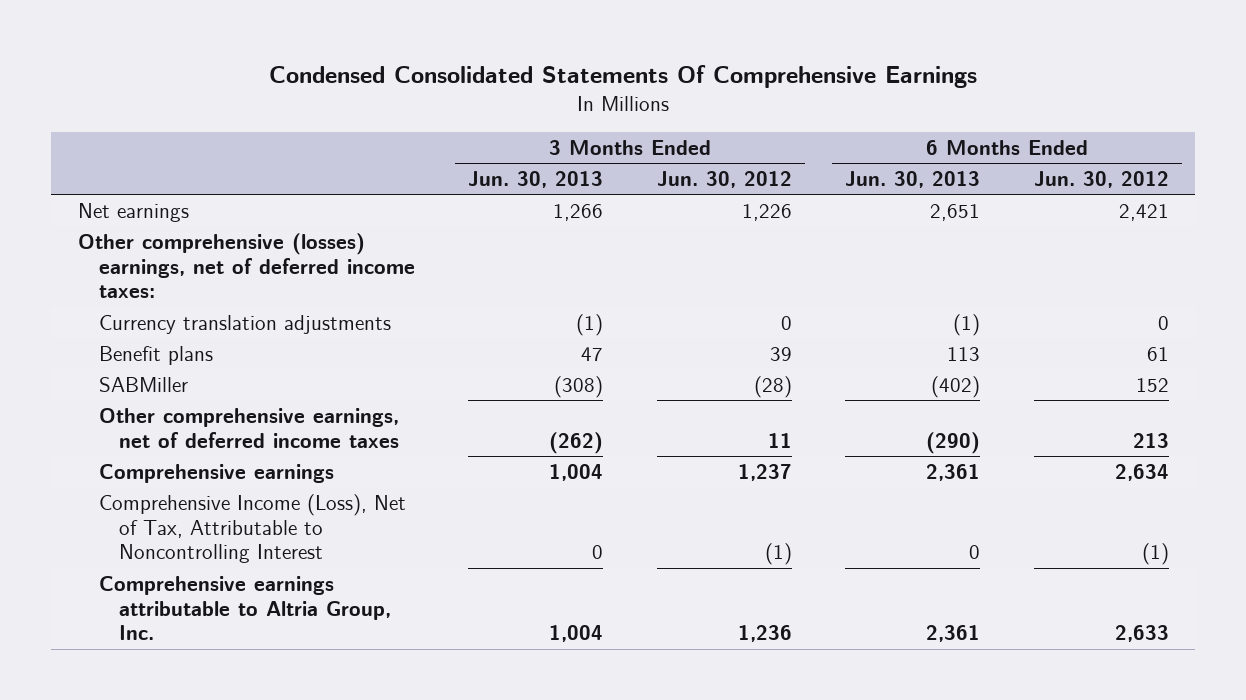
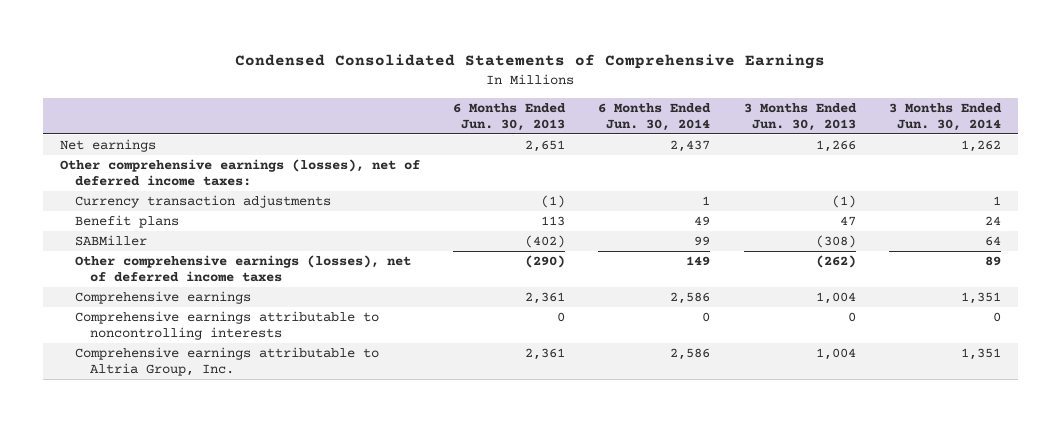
[269,65,978,89] Condensed Consolidated Statements Of Comprehensive Earnings -> [235,53,826,69] Condensed Consolidated Statements of Comprehensive Earnings
[656,170,792,188] Jun. 30, 2012 -> none
[1033,170,1169,188] Jun. 30, 2012 -> none
none -> [598,102,712,131] 6 Months Ended Jun. 30, 2014
none -> [888,102,1002,131] 3 Months Ended Jun. 30, 2014
[77,232,415,299] Other comprehensive (losses) earnings, net of deferred income taxes: -> [59,158,420,187] Other comprehensive earnings (losses), net of deferred income taxes:
[98,314,391,334] Currency translation adjustments -> [74,194,331,208] Currency transaction adjustments
[98,407,400,448] Other comprehensive earnings, net of deferred income taxes -> [74,254,411,283] Other comprehensive earnings (losses), net of deferred income taxes
[98,493,406,564] Comprehensive Income (Loss), Net of Tax, Attributable to Noncontrolling Interest -> [74,310,379,341] Comprehensive earnings attributable to noncontrolling interests

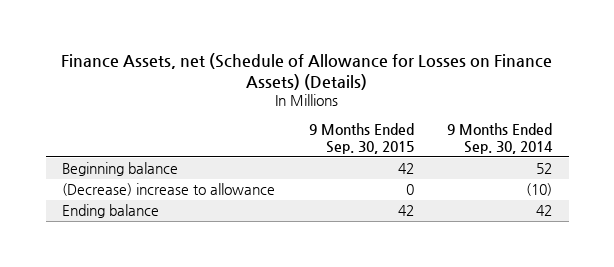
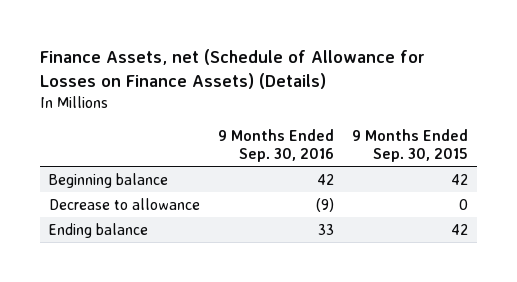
[446,123,553,155] 9 Months Ended Sep. 30, 2014 -> none
none -> [217,128,334,162] 9 Months Ended Sep. 30, 2016
[62,183,276,197] (Decrease) increase to allowance -> [48,197,200,210] Decrease to allowance

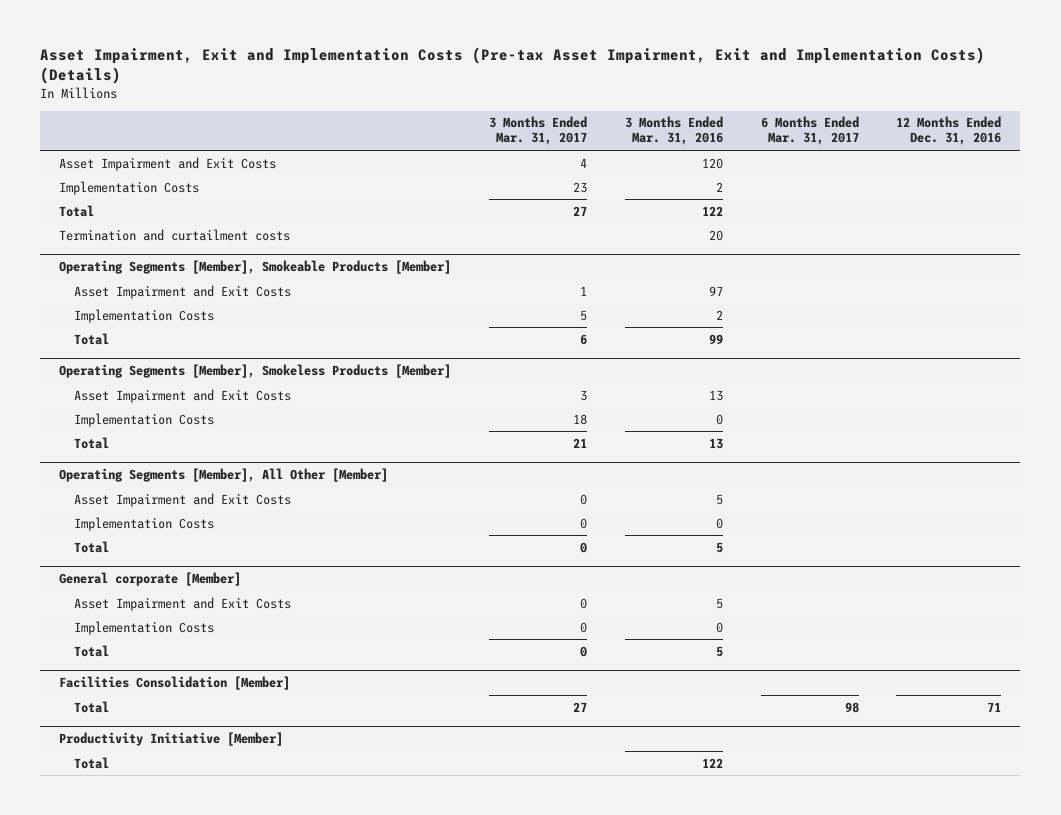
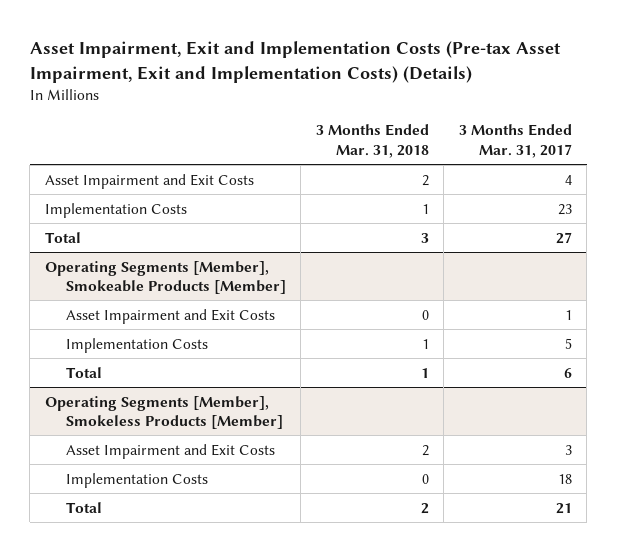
[624,116,723,146] 3 Months Ended Mar. 31, 2016 -> none
[760,116,859,146] 6 Months Ended Mar. 31, 2017 -> none
[896,116,1002,146] 12 Months Ended Dec. 31, 2016 -> none
none -> [315,124,429,158] 3 Months Ended Mar. 31, 2018
[59,228,291,241] Termination and curtailment costs -> none
[59,468,389,483] Operating Segments [Member], All Other [Member] -> none
[73,492,291,507] Asset Impairment and Exit Costs -> none
[73,516,214,531] Implementation Costs -> none
[73,540,109,553] Total -> none
[59,572,242,587] General corporate [Member] -> none
[73,596,291,611] Asset Impairment and Exit Costs -> none
[73,620,214,635] Implementation Costs -> none
[73,644,109,657] Total -> none
[59,676,291,691] Facilities Consolidation [Member] -> none
[73,700,109,713] Total -> none
[59,732,284,747] Productivity Initiative [Member] -> none
[73,756,109,769] Total -> none

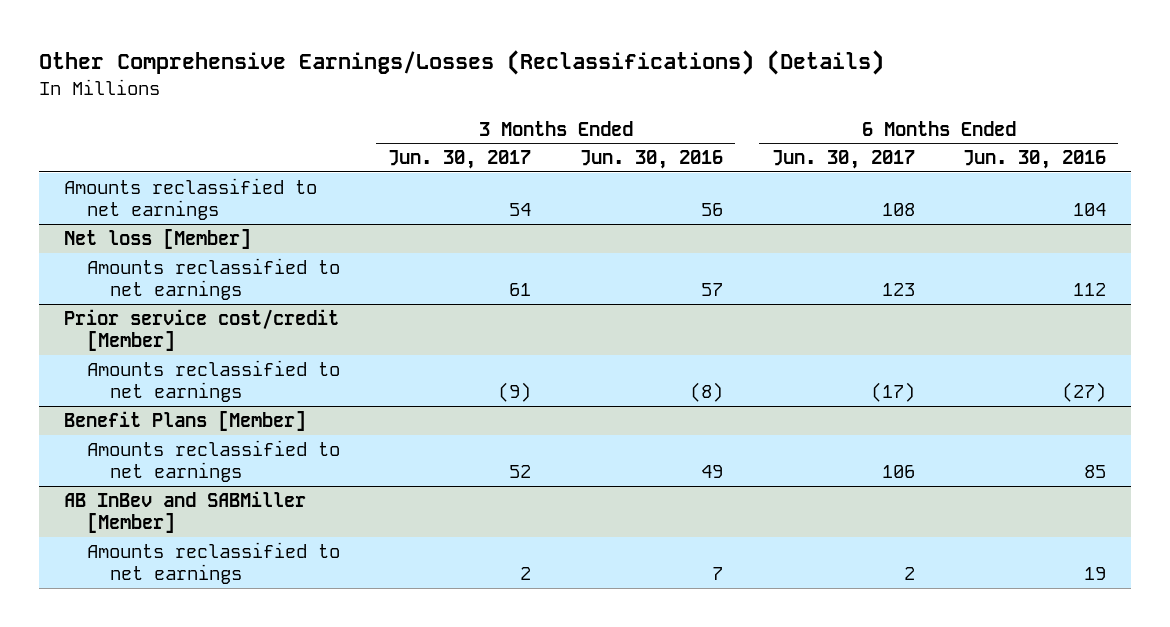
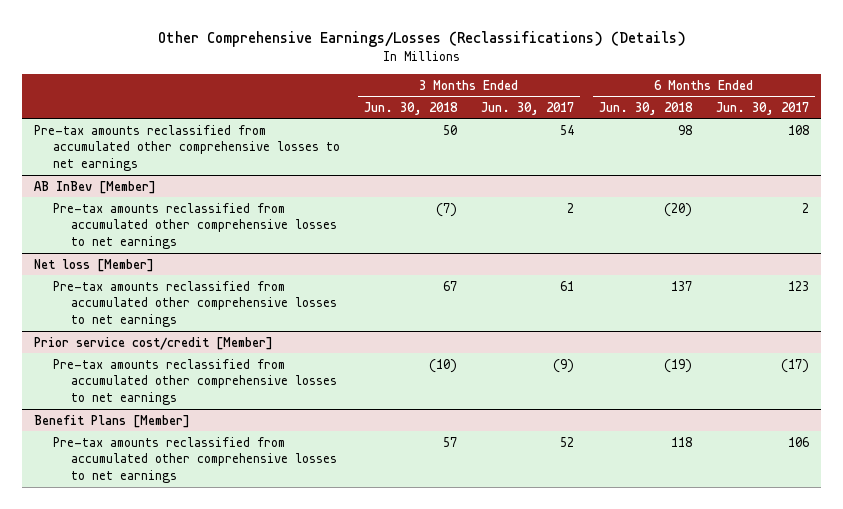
[579,150,723,170] Jun. 30, 2016 -> none
[963,150,1107,170] Jun. 30, 2016 -> none
none -> [363,101,458,115] Jun. 30, 2018
none -> [598,101,693,115] Jun. 30, 2018
[63,178,317,221] Amounts reclassified to net earnings -> [34,124,340,172] Pre-tax amounts reclassified from accumulated other comprehensive losses to net earnings
none -> [34,180,157,194] AB InBev [Member]
none -> [52,202,337,250] Pre-tax amounts reclassified from accumulated other comprehensive losses to net earnings
[86,258,340,301] Amounts reclassified to net earnings -> [52,280,337,328] Pre-tax amounts reclassified from accumulated other comprehensive losses to net earnings
[86,360,340,403] Amounts reclassified to net earnings -> [52,358,337,406] Pre-tax amounts reclassified from accumulated other comprehensive losses to net earnings
[63,491,306,534] AB InBev and SABMiller [Member] -> none
[86,542,340,585] Amounts reclassified to net earnings -> none
[86,440,340,483] Amounts reclassified to net earnings -> [52,436,337,484] Pre-tax amounts reclassified from accumulated other comprehensive losses to net earnings

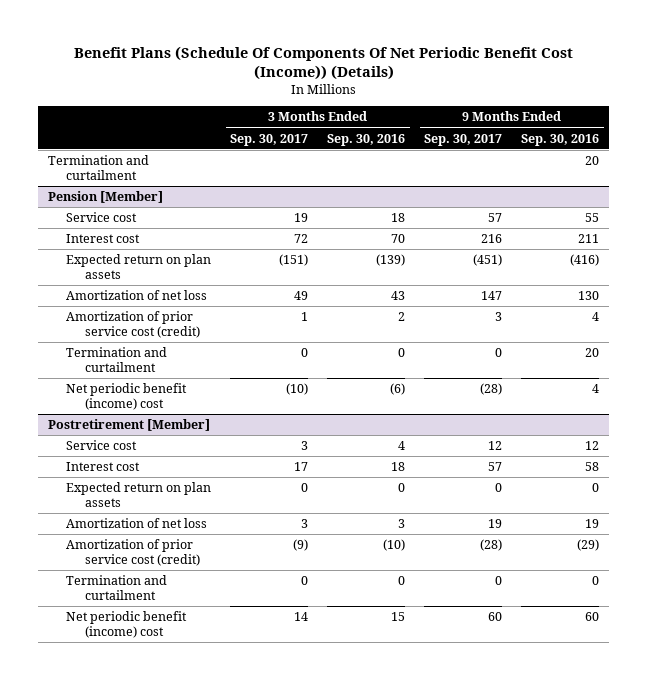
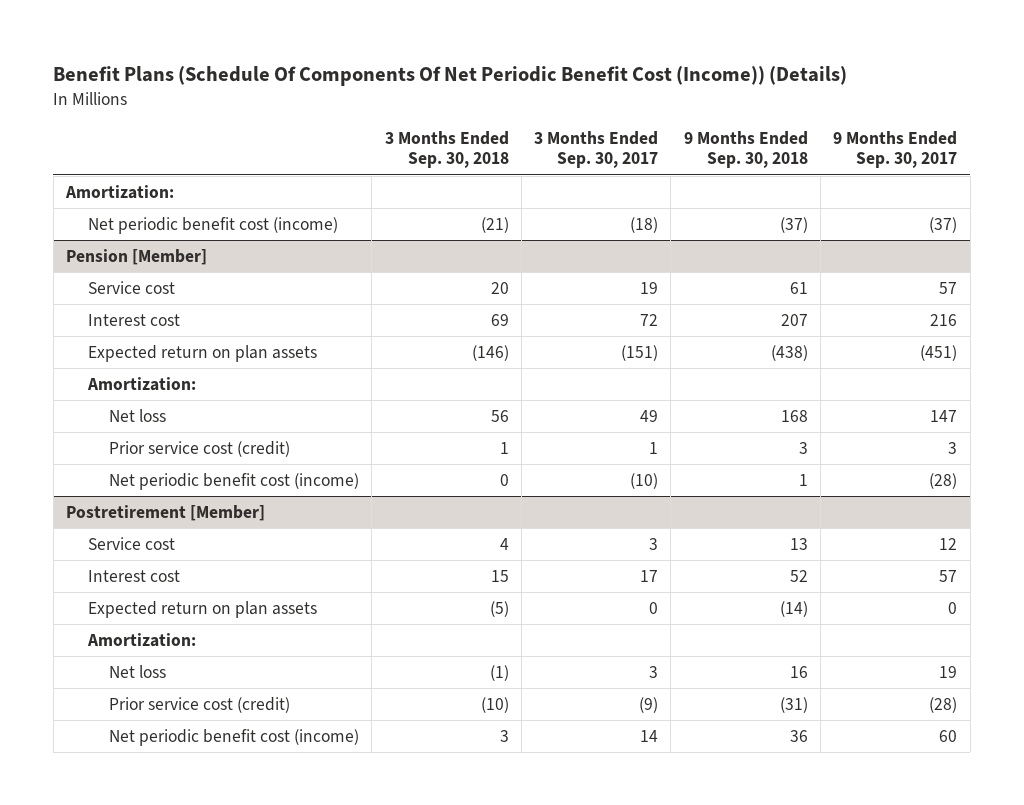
[327,133,406,146] Sep. 30, 2016 -> none
[521,133,600,146] Sep. 30, 2016 -> none
none -> [384,131,509,169] 3 Months Ended Sep. 30, 2018
none -> [683,131,808,169] 9 Months Ended Sep. 30, 2018
[47,155,149,180] Termination and curtailment -> none
none -> [65,184,175,199] Amortization:
none -> [87,216,338,234] Net periodic benefit cost (income)
[66,347,168,372] Termination and curtailment -> none
none -> [86,376,196,391] Amortization:
[66,290,208,301] Amortization of net loss -> [109,408,167,422] Net loss
[66,311,201,338] Amortization of prior service cost (credit) -> [109,440,291,457] Prior service cost (credit)
[66,383,188,410] Net periodic benefit (income) cost -> [109,472,360,490] Net periodic benefit cost (income)
[66,575,168,600] Termination and curtailment -> none
none -> [86,632,196,647] Amortization:
[66,518,208,529] Amortization of net loss -> [109,664,167,678] Net loss
[66,539,201,566] Amortization of prior service cost (credit) -> [109,696,291,713] Prior service cost (credit)
[66,611,188,638] Net periodic benefit (income) cost -> [109,728,360,746] Net periodic benefit cost (income)

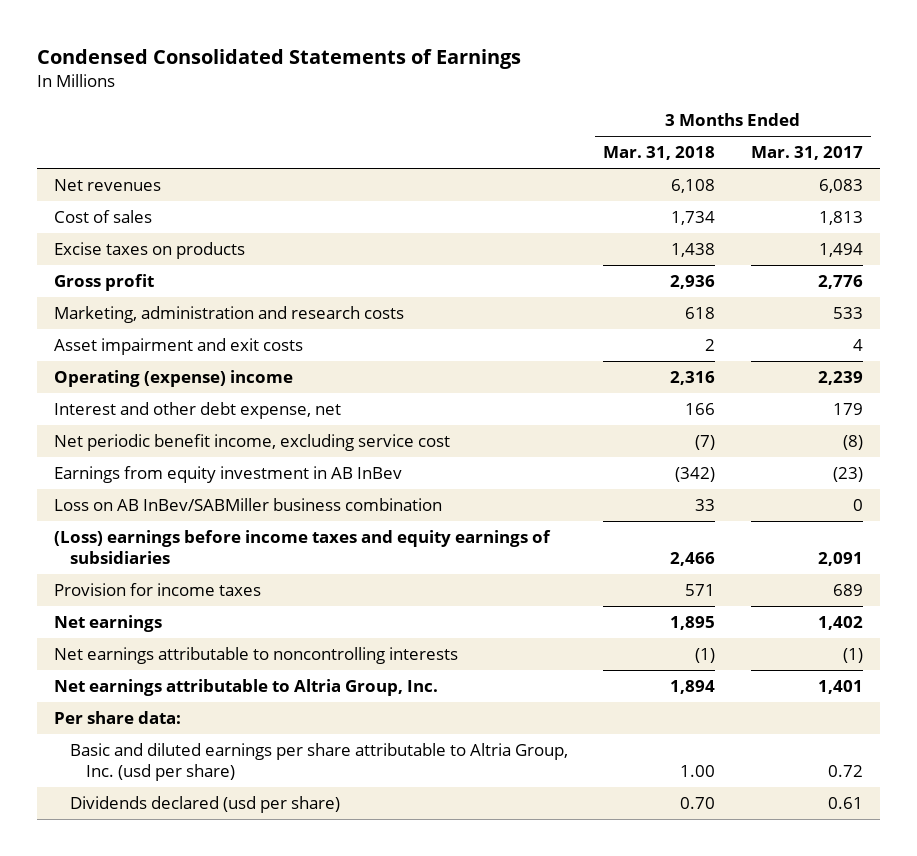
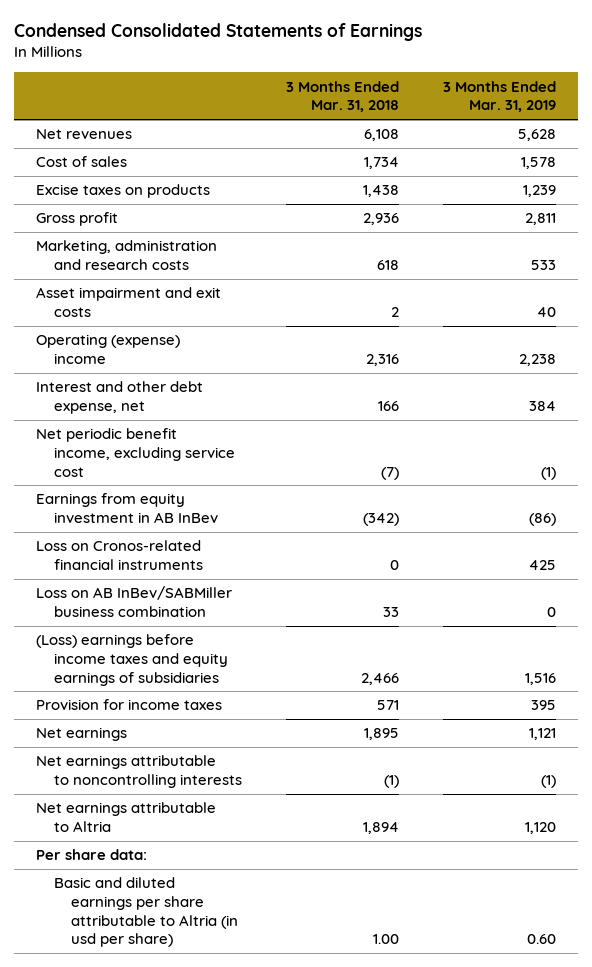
[750,146,863,161] Mar. 31, 2017 -> none
none -> [442,80,556,113] 3 Months Ended Mar. 31, 2019
none -> [35,540,203,570] Loss on Cronos-related financial instruments
[54,679,439,697] Net earnings attributable to Altria Group, Inc. -> [35,802,216,832] Net earnings attributable to Altria
[70,796,341,814] Dividends declared (usd per share) -> none
[70,743,569,781] Basic and diluted earnings per share attributable to Altria Group, Inc. (usd per share) -> [53,877,239,948] Basic and diluted earnings per share attributable to Altria (in usd per share)

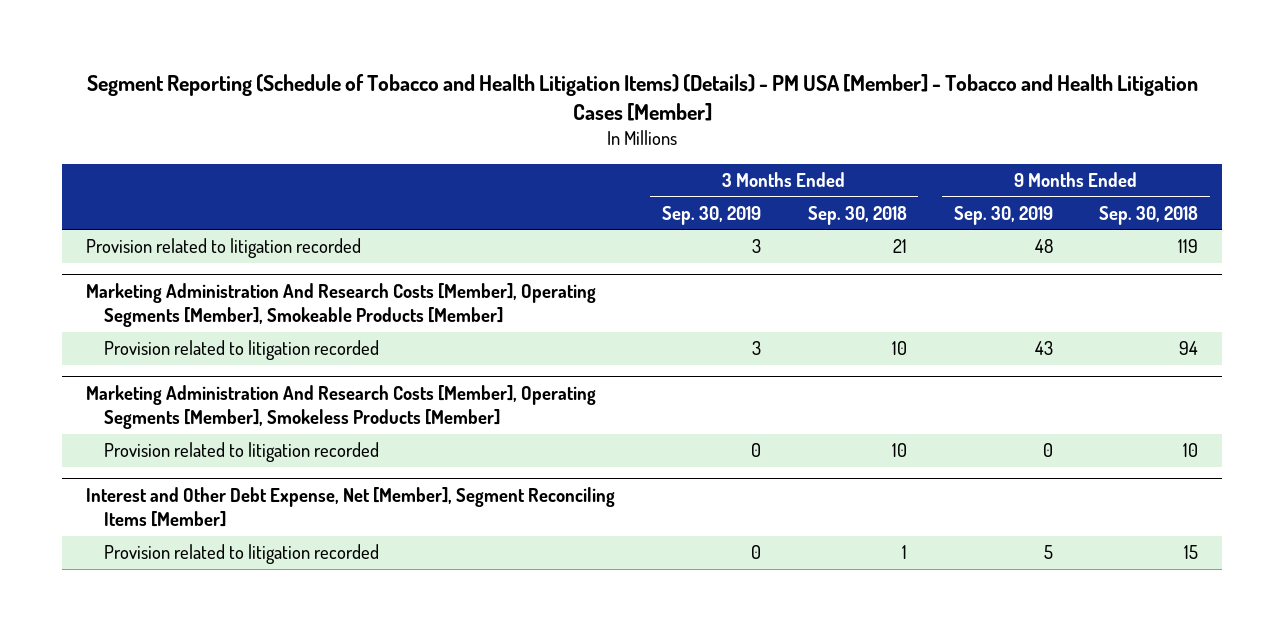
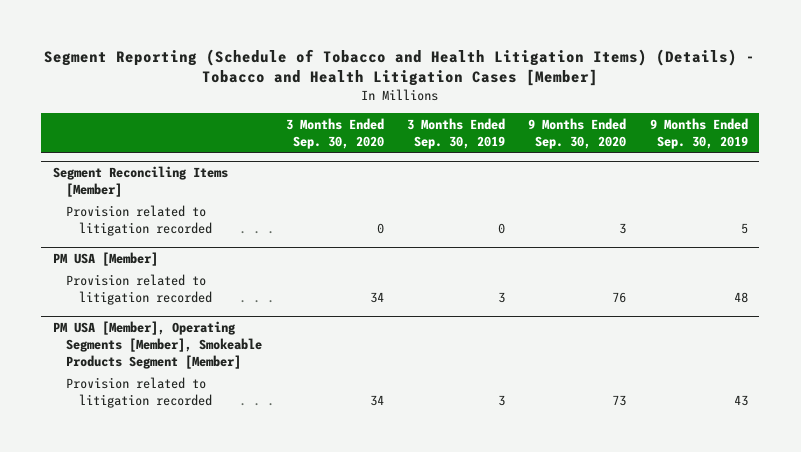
[87,74,1199,122] Segment Reporting (Schedule of Tobacco and Health Litigation Items) (Details) - PM USA [Member] - Tobacco and Health Litigation Cases [Member] -> [44,48,756,87] Segment Reporting (Schedule of Tobacco and Health Litigation Items) (Details) - Tobacco and Health Litigation Cases [Member]
[807,205,907,225] Sep. 30, 2018 -> none
[1099,205,1199,225] Sep. 30, 2018 -> none
none -> [285,117,384,149] 3 Months Ended Sep. 30, 2020
none -> [528,117,627,149] 9 Months Ended Sep. 30, 2020
none -> [52,166,228,198] Segment Reconciling Items [Member]
none -> [66,204,213,236] Provision related to litigation recorded
none -> [52,252,158,267] PM USA [Member]
[85,283,596,328] Marketing Administration And Research Costs [Member], Operating Segments [Member], Smokeable Products [Member] -> none
none -> [52,321,263,370] PM USA [Member], Operating Segments [Member], Smokeable Products Segment [Member]
[85,385,596,430] Marketing Administration And Research Costs [Member], Operating Segments [Member], Smokeless Products [Member] -> none
[104,442,380,463] Provision related to litigation recorded -> none
[85,487,615,528] Interest and Other Debt Expense, Net [Member], Segment Reconciling Items [Member] -> none
[104,544,380,565] Provision related to litigation recorded -> none

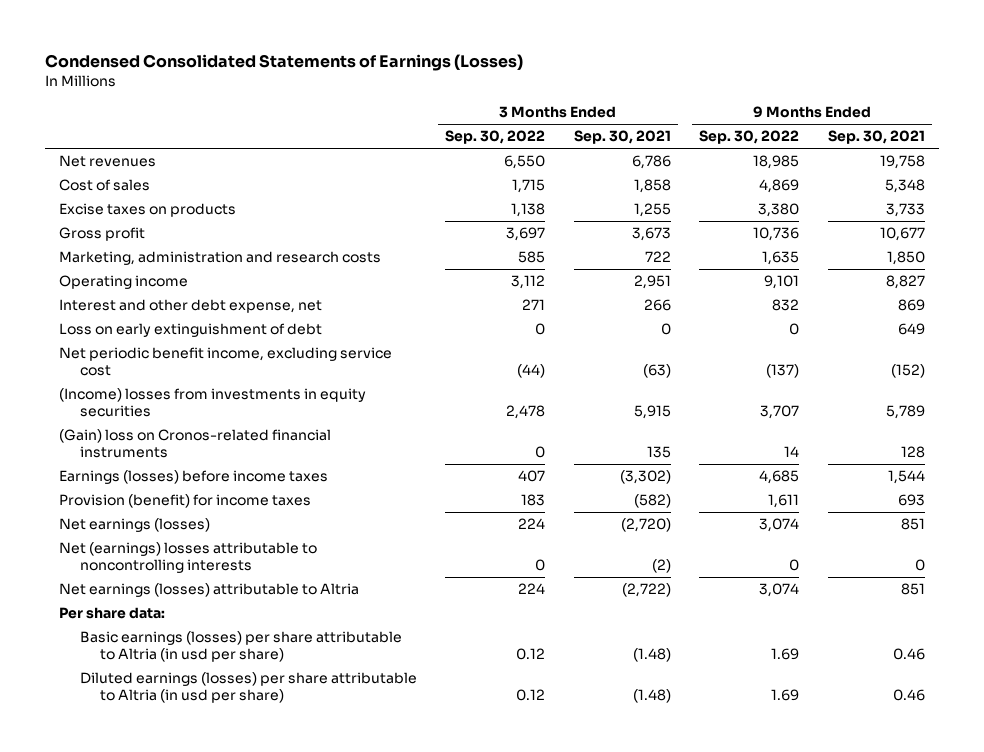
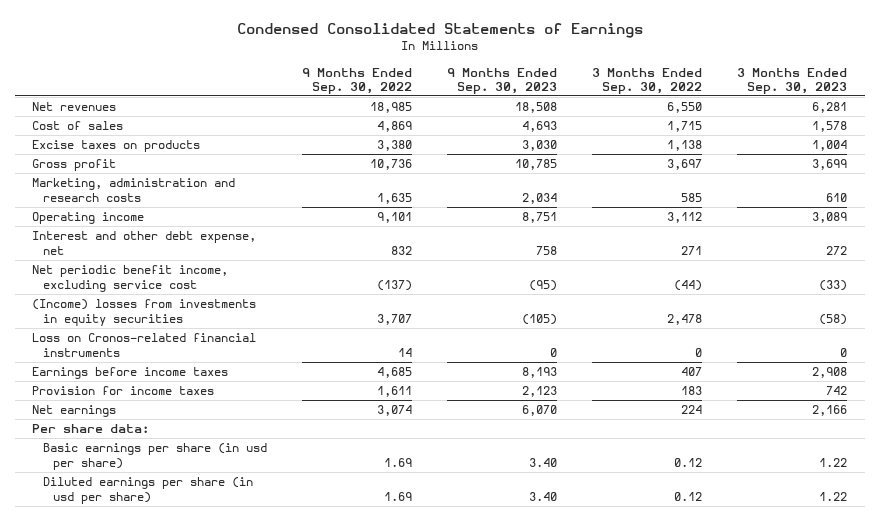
[45,53,524,71] Condensed Consolidated Statements of Earnings (Losses) -> [236,22,643,38] Condensed Consolidated Statements of Earnings
[573,130,671,145] Sep. 30, 2021 -> none
[827,130,925,145] Sep. 30, 2021 -> none
none -> [446,67,557,94] 9 Months Ended Sep. 30, 2023
none -> [737,67,848,94] 3 Months Ended Sep. 30, 2023
[59,323,323,338] Loss on early extinguishment of debt -> none
[59,518,211,533] Net earnings (losses) -> none
[59,542,318,574] Net (earnings) losses attributable to noncontrolling interests -> none
[59,429,332,459] (Gain) loss on Cronos-related financial instruments -> [32,333,257,357] Loss on Cronos-related financial instruments
[59,470,329,485] Earnings (losses) before income taxes -> [32,367,229,380] Earnings before income taxes
[59,494,312,509] Provision (benefit) for income taxes -> [32,386,215,396] Provision for income taxes
[59,583,360,598] Net earnings (losses) attributable to Altria -> [32,405,117,418] Net earnings
[79,631,402,663] Basic earnings (losses) per share attributable to Altria (in usd per share) -> [42,443,267,470] Basic earnings per share (in usd per share)
[79,672,417,704] Diluted earnings (losses) per share attributable to Altria (in usd per share) -> [42,477,253,504] Diluted earnings per share (in usd per share)

